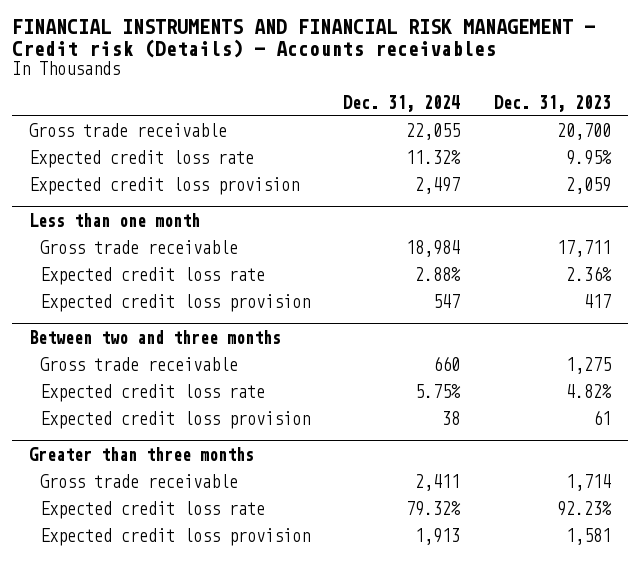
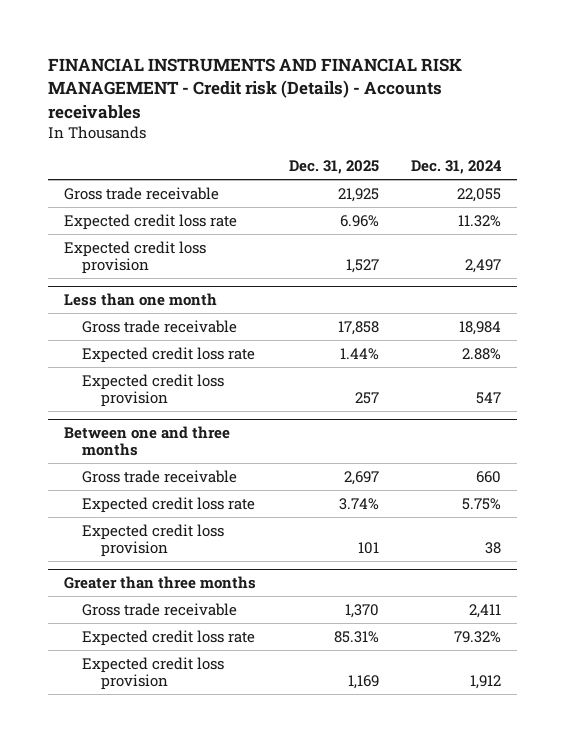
[493,95,611,113] Dec. 31, 2023 -> none
none -> [288,160,379,175] Dec. 31, 2025
[28,329,281,344] Between two and three months -> [64,426,231,457] Between one and three months
[415,527,461,545] 1,913 -> [470,674,502,689] 1,912

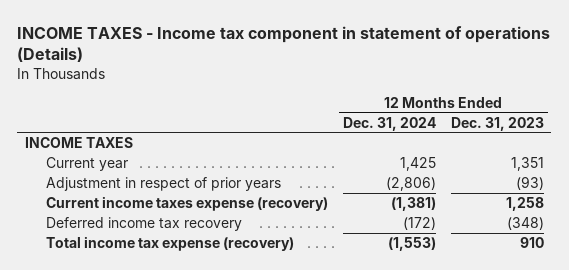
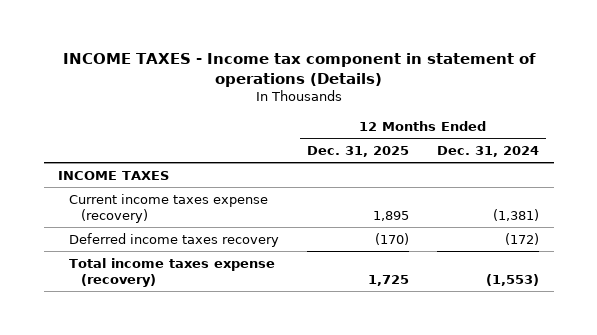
[450,116,544,131] Dec. 31, 2023 -> none
none -> [307,145,410,157] Dec. 31, 2025
[45,157,128,172] Current year -> none
[45,177,281,192] Adjustment in respect of prior years -> none
[45,217,242,232] Deferred income tax recovery -> [69,232,280,247] Deferred income taxes recovery
[45,236,294,252] Total income tax expense (recovery) -> [69,257,276,287] Total income taxes expense (recovery)

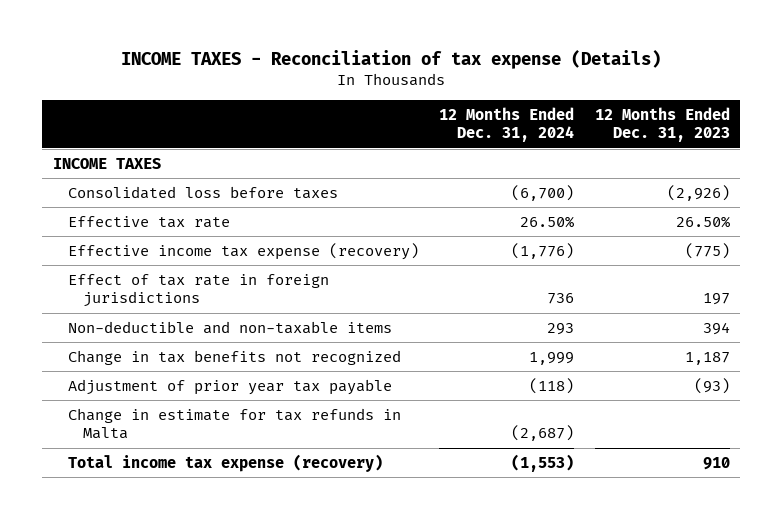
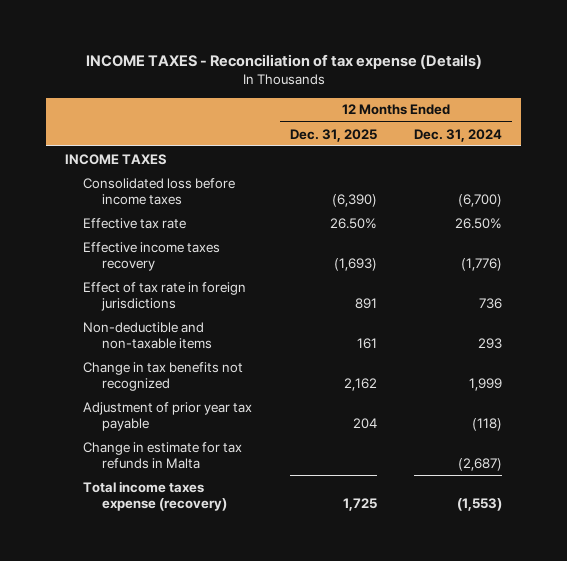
[594,106,730,143] 12 Months Ended Dec. 31, 2023 -> none
none -> [289,128,377,142] Dec. 31, 2025
[67,185,338,199] Consolidated loss before taxes -> [83,177,236,205] Consolidated loss before income taxes
[67,242,419,260] Effective income tax expense (recovery) -> [83,241,221,271] Effective income taxes recovery
[67,453,383,472] Total income tax expense (recovery) -> [83,480,228,511] Total income taxes expense (recovery)

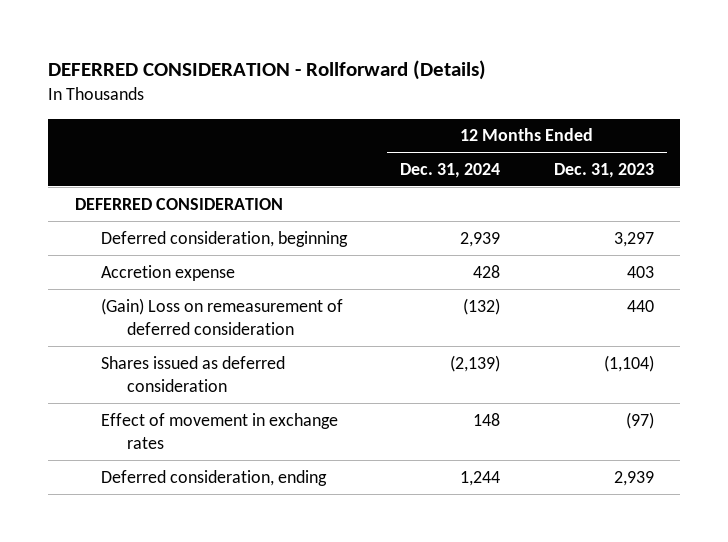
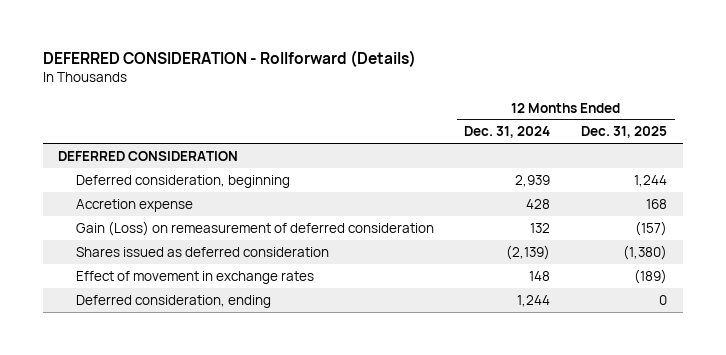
[553,162,654,178] Dec. 31, 2023 -> none
none -> [581,126,668,139] Dec. 31, 2025
[100,297,343,336] (Gain) Loss on remeasurement of deferred consideration -> [75,220,434,236] Gain (Loss) on remeasurement of deferred consideration
[463,297,501,315] (132) -> [530,222,551,233] 132

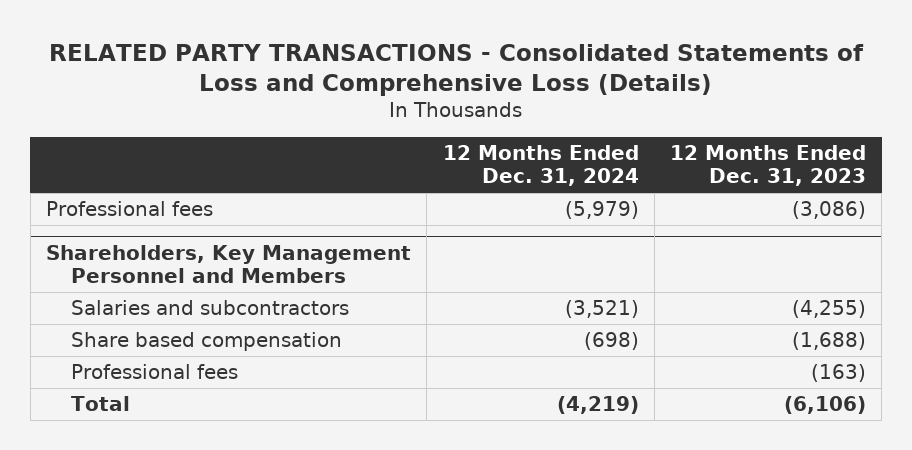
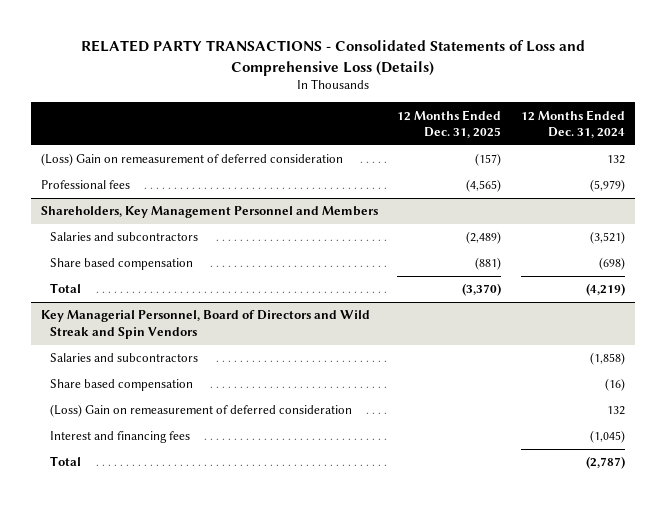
[670,145,867,187] 12 Months Ended Dec. 31, 2023 -> none
none -> [397,109,502,139] 12 Months Ended Dec. 31, 2025
none -> [40,153,343,167] (Loss) Gain on remeasurement of deferred consideration
[70,364,238,380] Professional fees -> none
none -> [40,310,370,339] Key Managerial Personnel, Board of Directors and Wild Streak and Spin Vendors
none -> [50,353,199,363] Salaries and subcontractors
none -> [50,379,194,392] Share based compensation
none -> [50,404,353,418] (Loss) Gain on remeasurement of deferred consideration
none -> [50,431,191,444] Interest and financing fees
none -> [50,456,82,467] Total

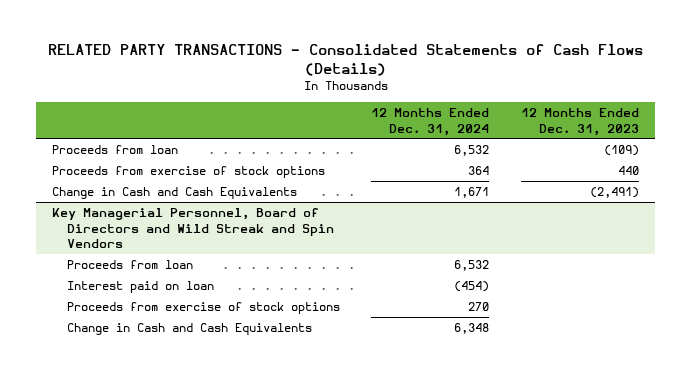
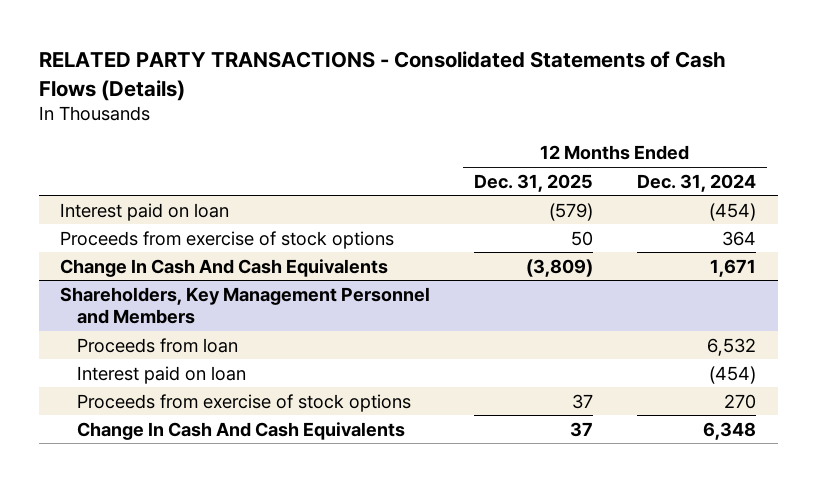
[521,107,640,136] 12 Months Ended Dec. 31, 2023 -> none
none -> [474,173,594,192] Dec. 31, 2025
[52,145,179,155] Proceeds from loan -> none
none -> [60,202,230,221] Interest paid on loan
[52,208,334,249] Key Managerial Personnel, Board of Directors and Wild Streak and Spin Vendors -> none
[52,187,298,200] Change in Cash and Cash Equivalents -> [60,258,389,277] Change In Cash And Cash Equivalents
none -> [60,286,431,325] Shareholders, Key Management Personnel and Members
[66,323,312,336] Change in Cash and Cash Equivalents -> [76,421,405,440] Change In Cash And Cash Equivalents

